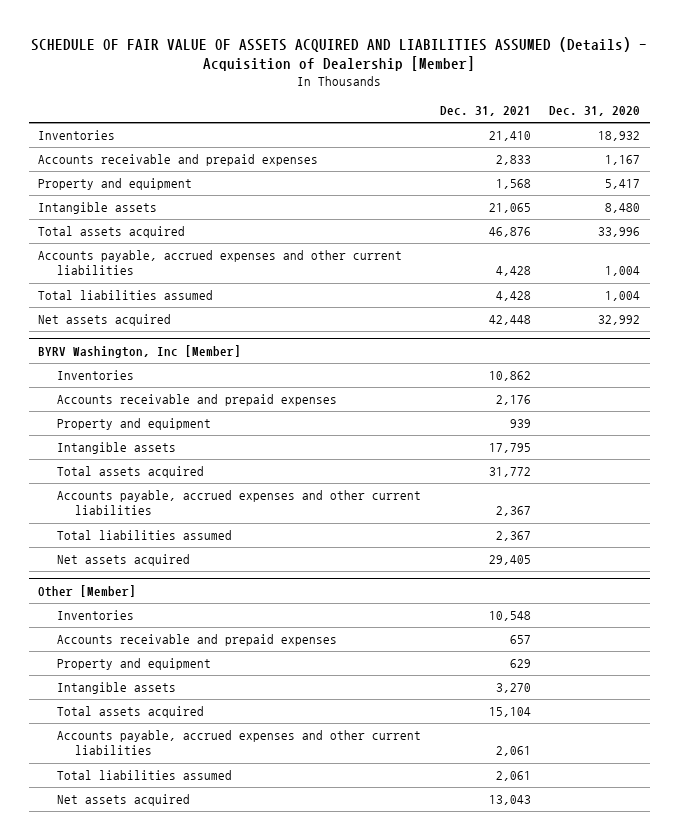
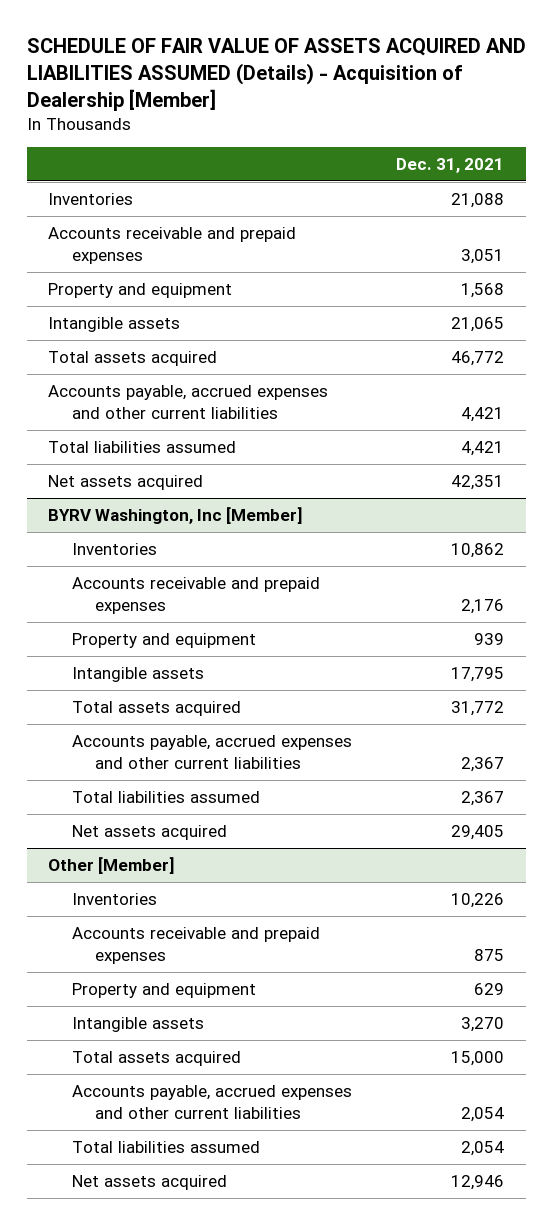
[549,105,641,116] Dec. 31, 2020 -> none
[488,131,531,142] 21,410 -> [450,193,504,209] 21,088
[495,155,531,166] 2,833 -> [460,249,504,265] 3,051
[488,227,531,238] 46,876 -> [450,351,504,367] 46,772
[495,266,531,277] 4,428 -> [460,407,504,423] 4,421
[495,291,531,302] 4,428 -> [460,441,504,457] 4,421
[488,315,531,326] 42,448 -> [450,475,504,491] 42,351
[488,611,531,622] 10,548 -> [450,893,504,909] 10,226
[509,635,531,645] 657 -> [473,949,504,962] 875
[488,707,531,718] 15,104 -> [450,1051,504,1067] 15,000
[495,746,531,757] 2,061 -> [460,1107,504,1123] 2,054
[495,771,531,782] 2,061 -> [460,1141,504,1157] 2,054
[488,795,531,806] 13,043 -> [450,1175,504,1191] 12,946

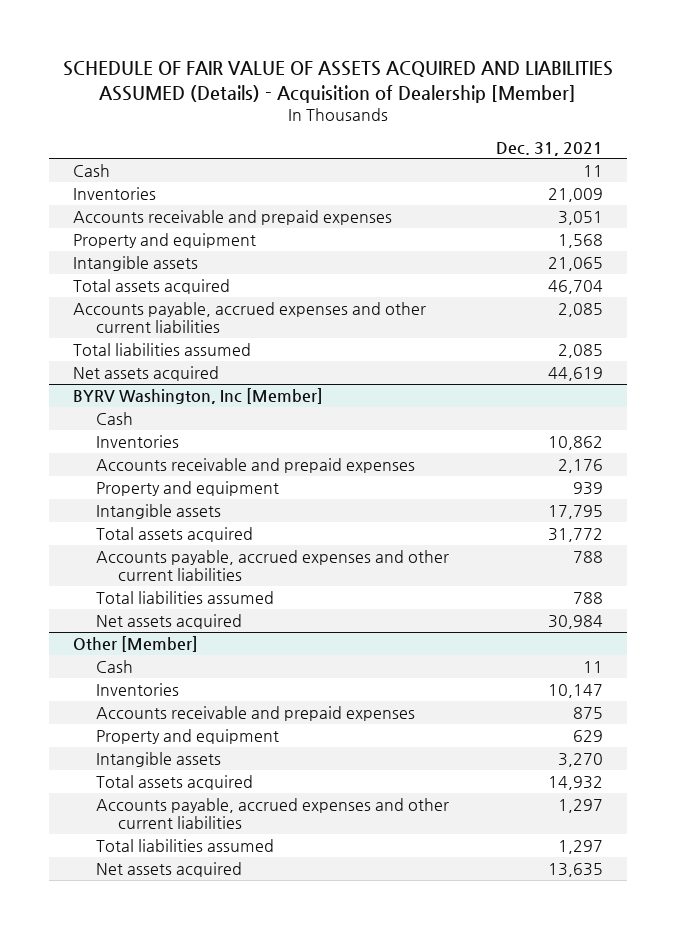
none -> [73,163,111,177] Cash
[450,193,504,209] 21,088 -> [548,187,604,202] 21,009
[450,351,504,367] 46,772 -> [548,279,604,294] 46,704
[460,407,504,423] 4,421 -> [558,302,604,317] 2,085
[460,441,504,457] 4,421 -> [558,343,604,358] 2,085
[450,475,504,491] 42,351 -> [548,366,604,381] 44,619
none -> [95,411,133,425] Cash
[460,757,504,773] 2,367 -> [573,550,604,563] 788
[460,791,504,807] 2,367 -> [573,591,604,604] 788
[450,825,504,841] 29,405 -> [548,614,604,629] 30,984
none -> [95,659,133,673] Cash
[450,893,504,909] 10,226 -> [548,683,604,698] 10,147
[450,1051,504,1067] 15,000 -> [548,775,604,790] 14,932
[460,1107,504,1123] 2,054 -> [558,798,604,813] 1,297
[460,1141,504,1157] 2,054 -> [558,839,604,854] 1,297
[450,1175,504,1191] 12,946 -> [548,862,604,877] 13,635

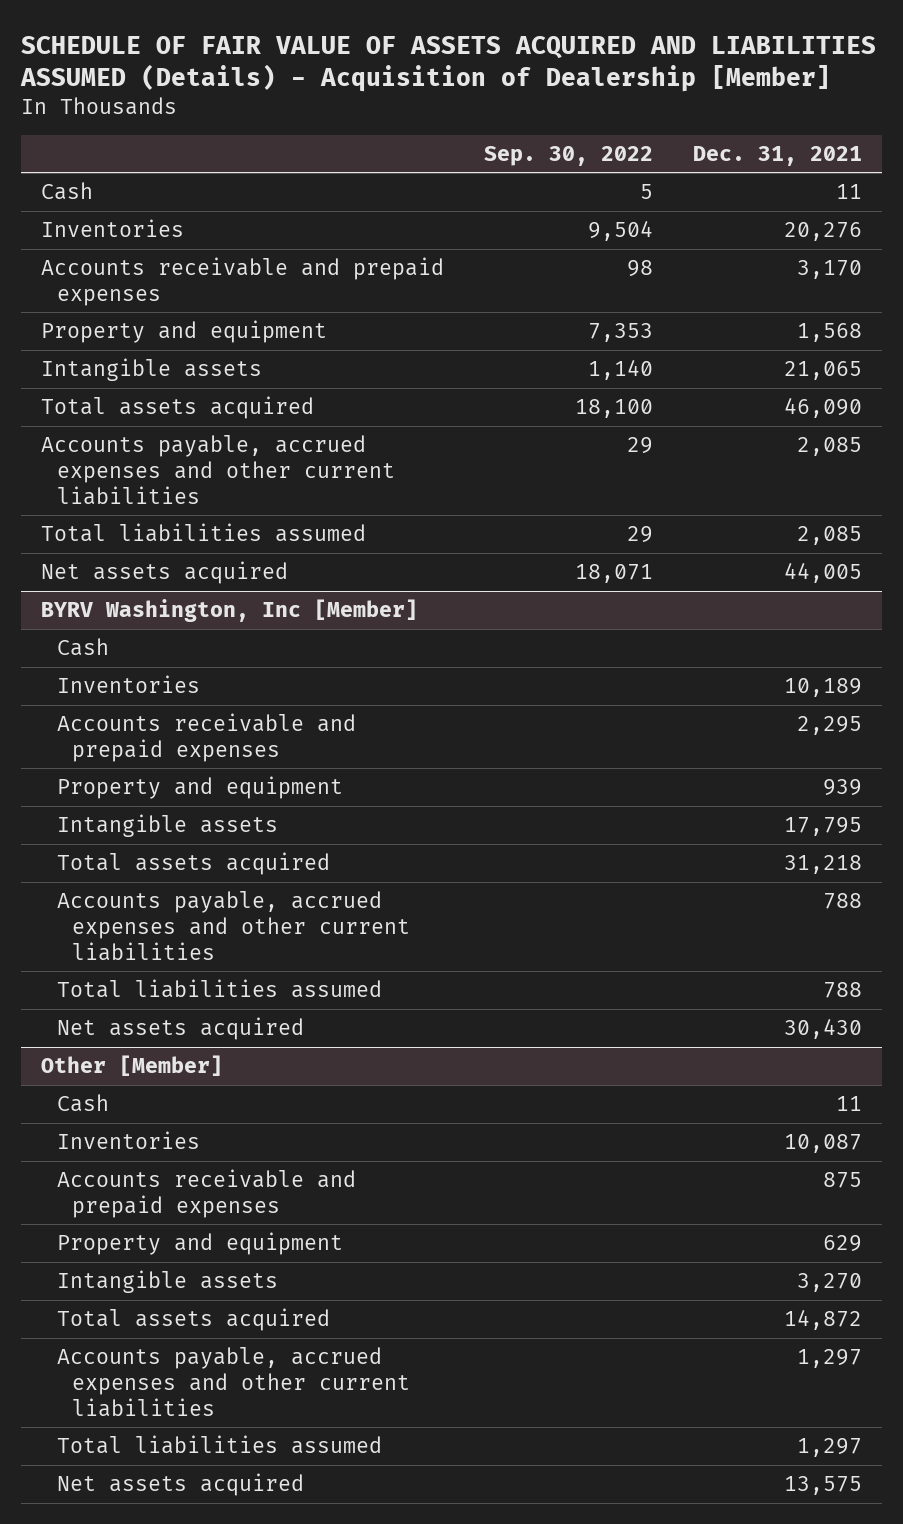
none -> [484,145,654,166] Sep. 30, 2022
[548,187,604,202] 21,009 -> [783,222,862,242] 20,276
[558,210,604,225] 3,051 -> [796,260,862,280] 3,170
[548,279,604,294] 46,704 -> [783,397,862,419] 46,090
[548,366,604,381] 44,619 -> [783,562,862,584] 44,005
[548,435,604,450] 10,862 -> [783,678,862,698] 10,189
[558,458,604,473] 2,176 -> [796,716,862,736] 2,295
[548,527,604,542] 31,772 -> [783,855,862,875] 31,218
[548,614,604,629] 30,984 -> [783,1018,862,1040] 30,430
[548,683,604,698] 10,147 -> [783,1134,862,1154] 10,087
[548,775,604,790] 14,932 -> [783,1309,862,1331] 14,872
[548,862,604,877] 13,635 -> [783,1476,862,1496] 13,575

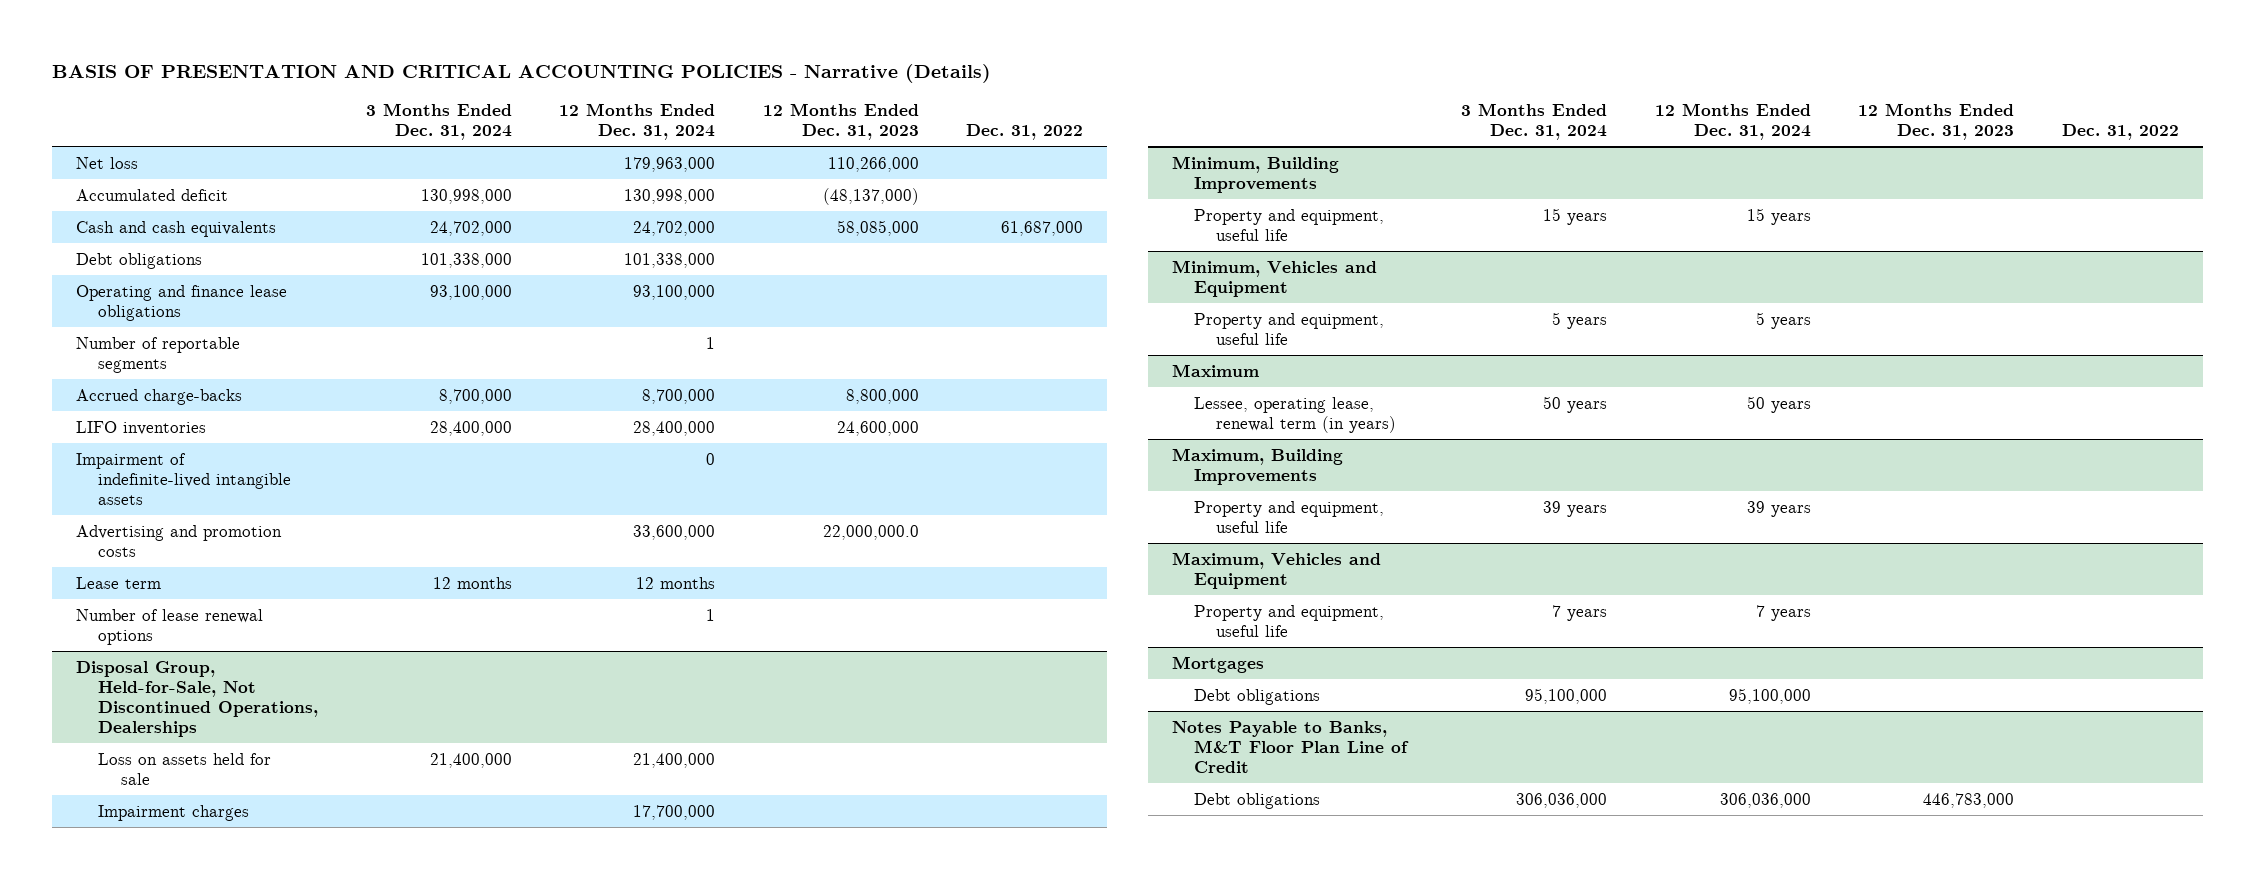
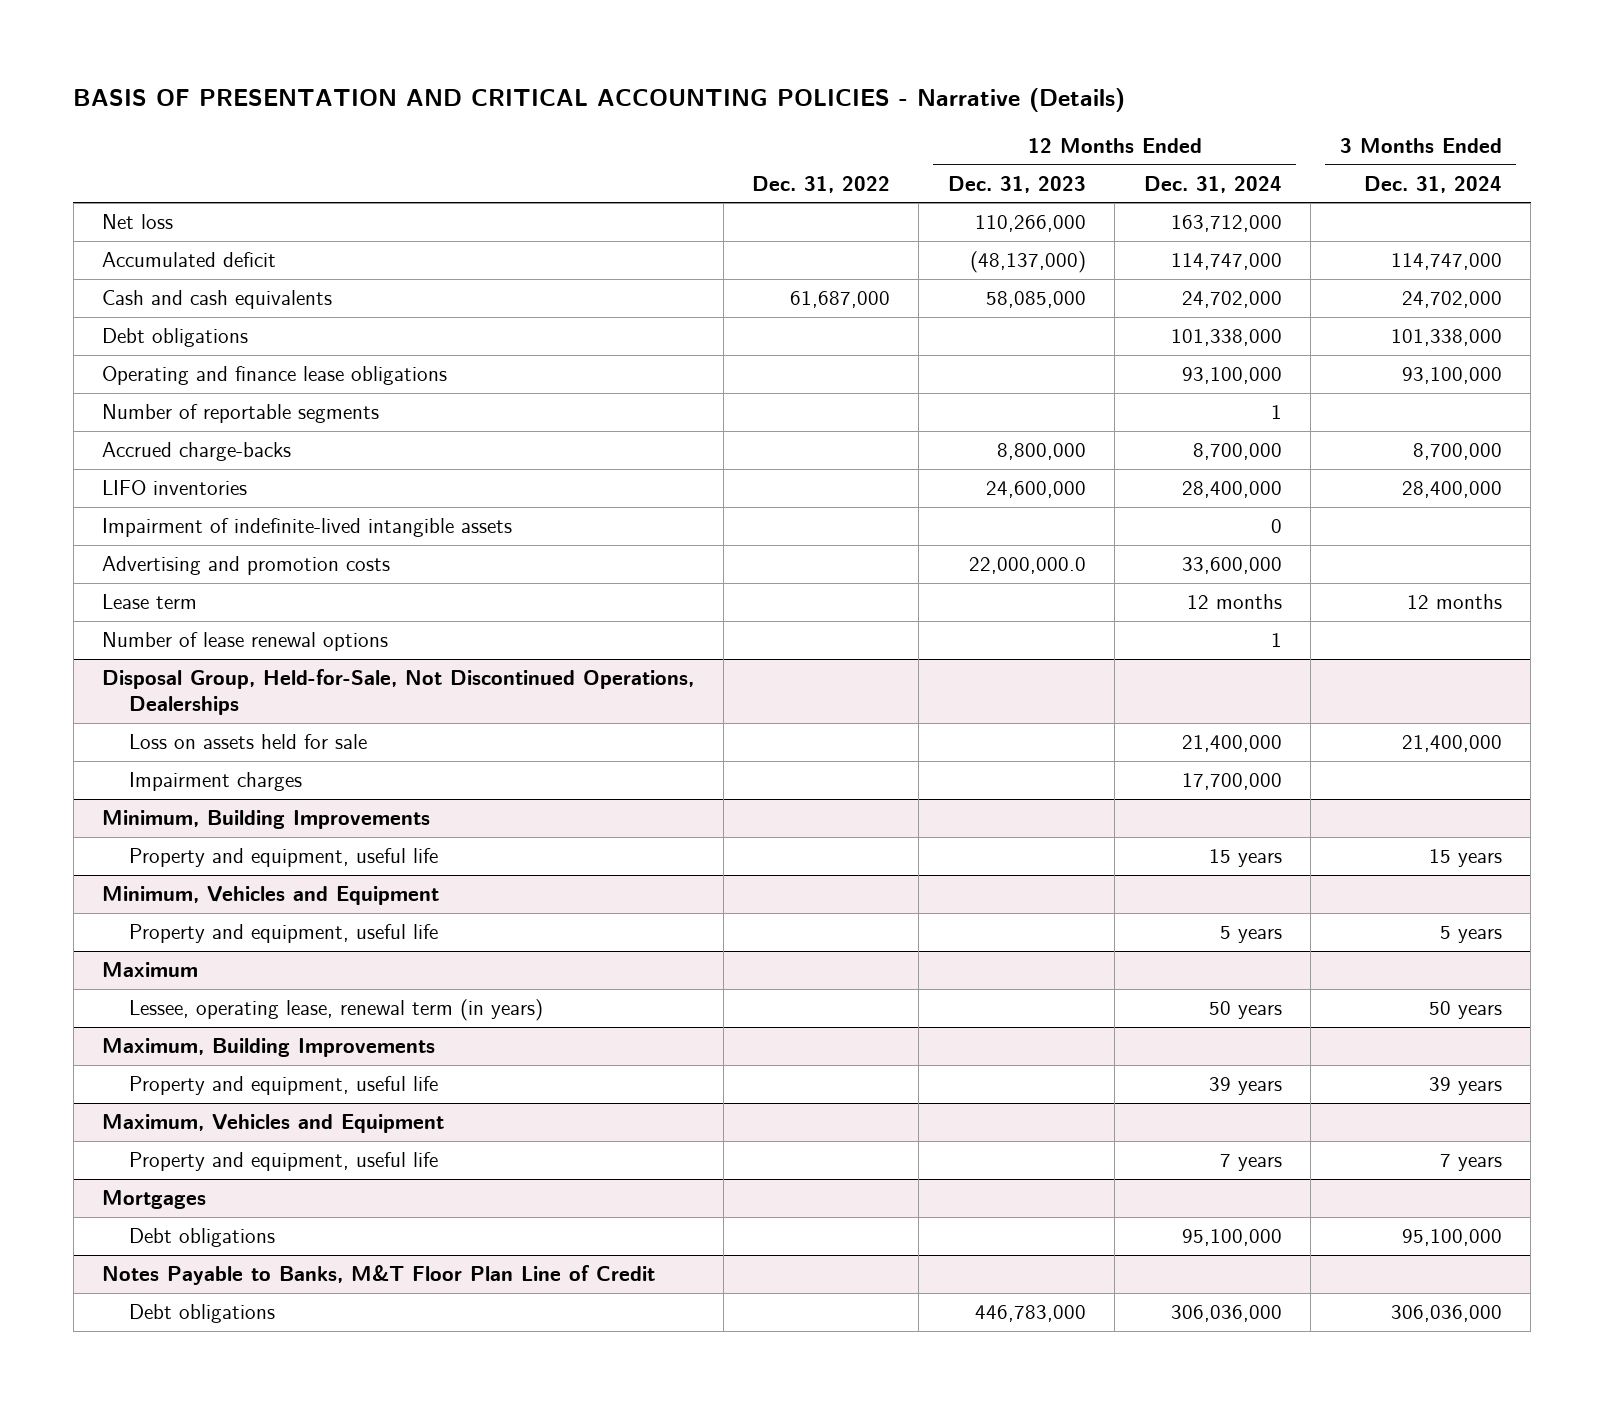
[624,156,716,172] 179,963,000 -> [1170,215,1282,233] 163,712,000
[420,188,512,204] 130,998,000 -> [1390,253,1502,271] 114,747,000
[624,188,716,204] 130,998,000 -> [1170,253,1282,271] 114,747,000

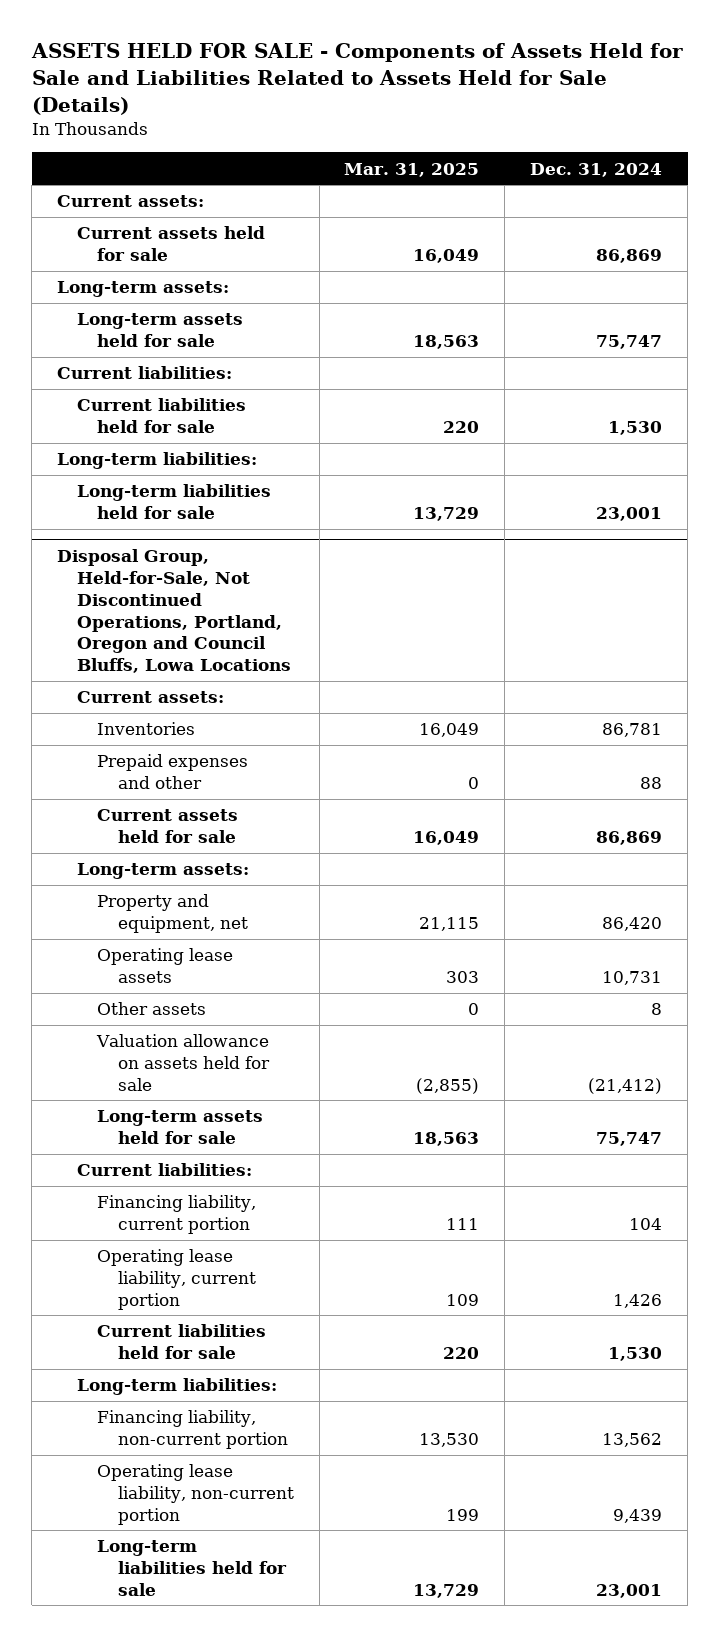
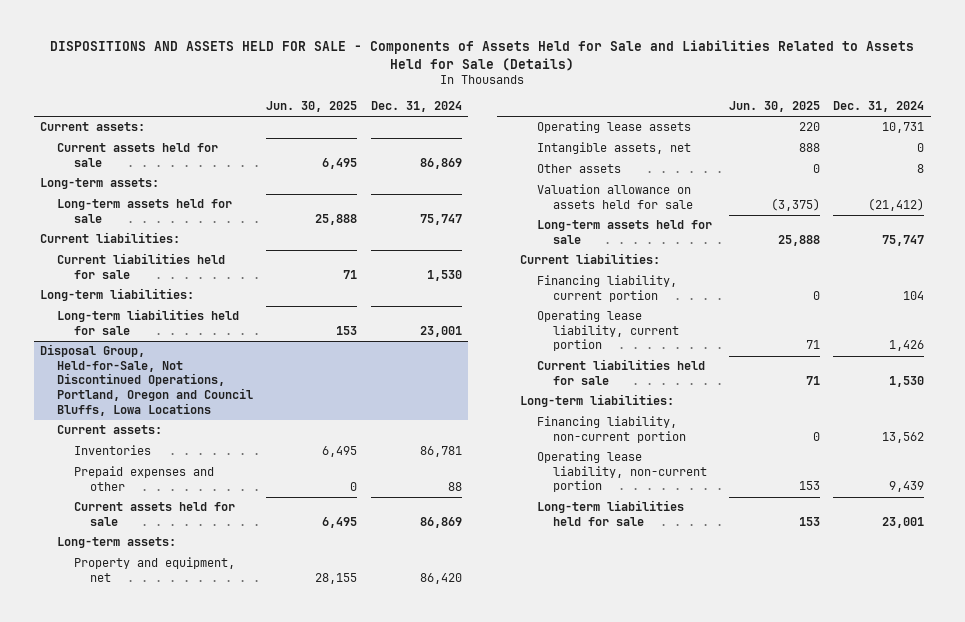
[30,43,683,115] ASSETS HELD FOR SALE - Components of Assets Held for Sale and Liabilities Related to Assets Held for Sale (Details) -> [50,40,915,71] DISPOSITIONS AND ASSETS HELD FOR SALE - Components of Assets Held for Sale and Liabilities Related to Assets Held for Sale (Details)
[344,162,480,177] Mar. 31, 2025 -> none
none -> [266,101,358,113] Jun. 30, 2025
none -> [536,142,691,155] Intangible assets, net

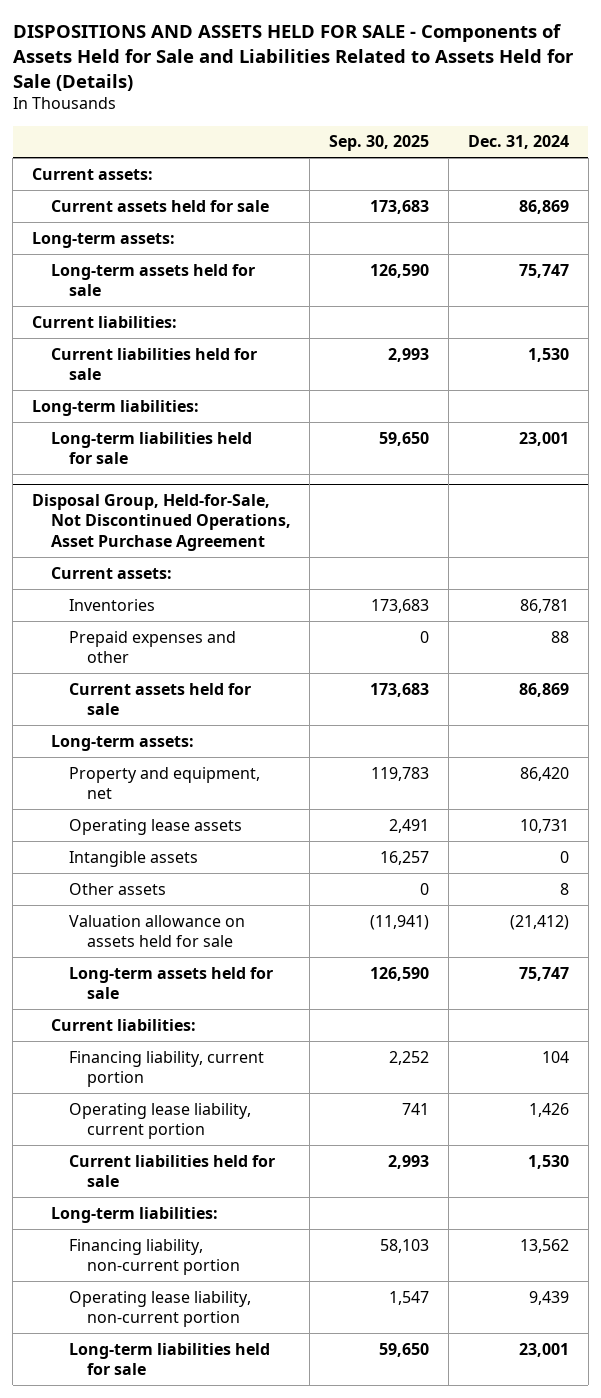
[266,101,358,113] Jun. 30, 2025 -> none
none -> [329,135,430,152] Sep. 30, 2025
[40,344,253,416] Disposal Group, Held-for-Sale, Not Discontinued Operations, Portland, Oregon and Council Bluffs, Lowa Locations -> none
none -> [32,493,291,551] Disposal Group, Held-for-Sale, Not Discontinued Operations, Asset Purchase Agreement
[536,142,691,155] Intangible assets, net -> [68,850,198,867] Intangible assets

